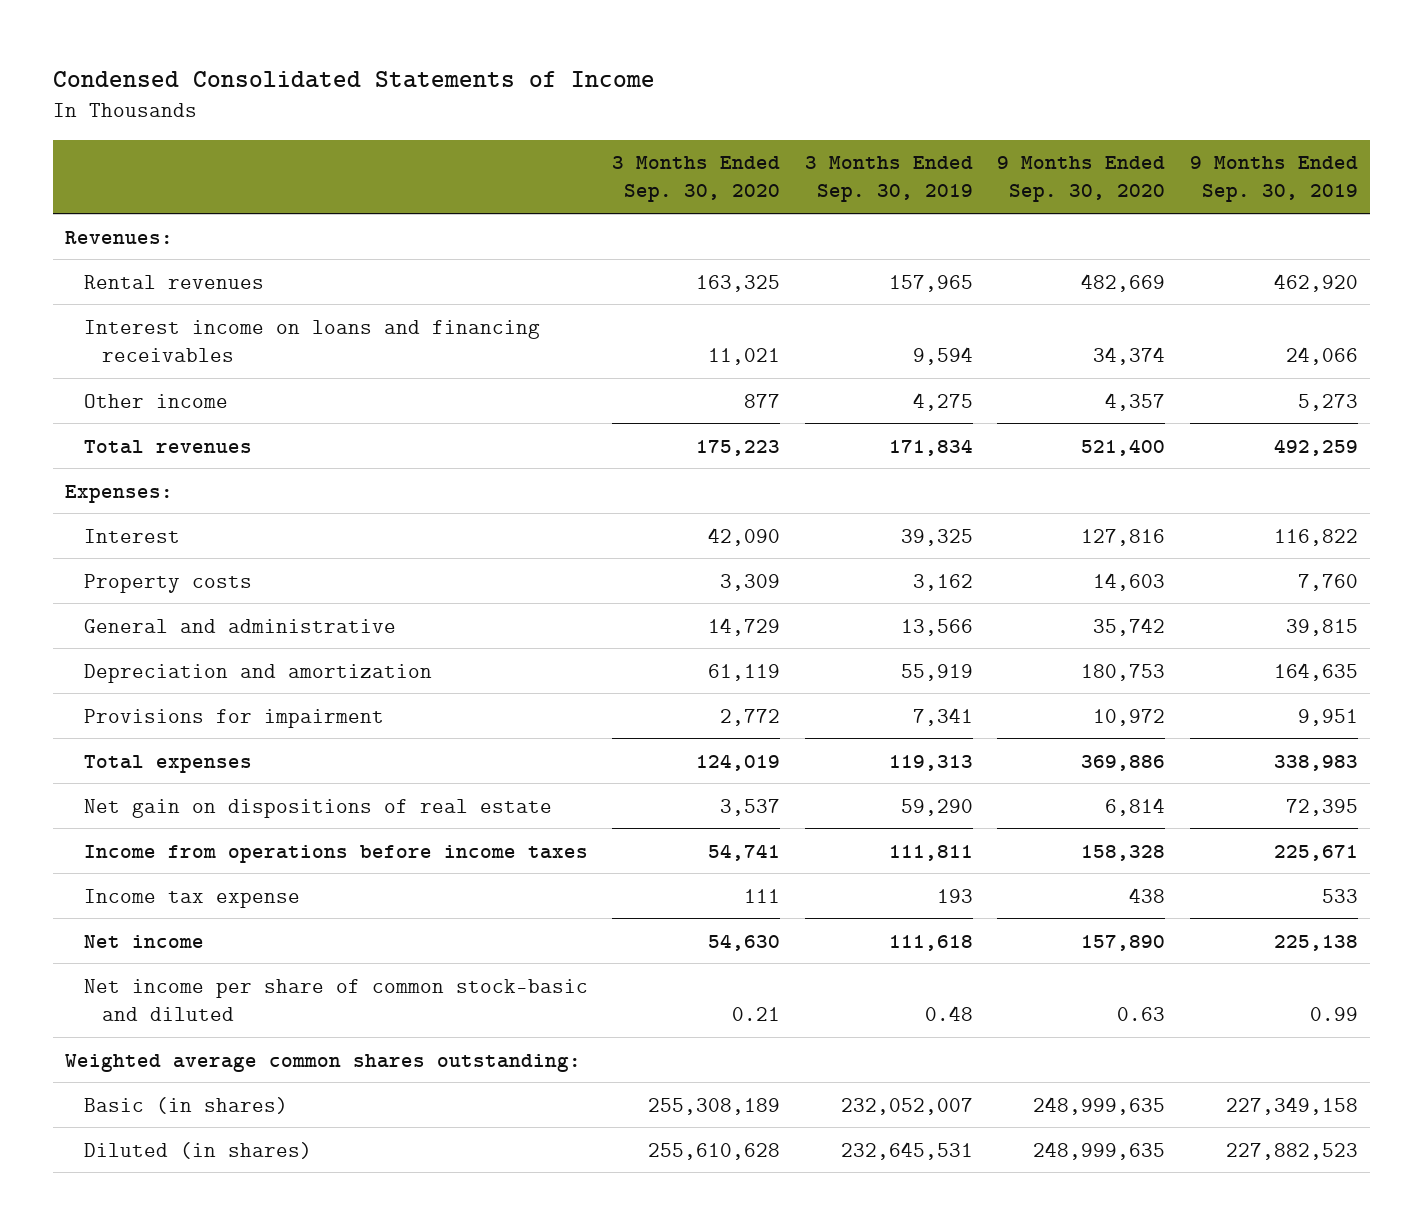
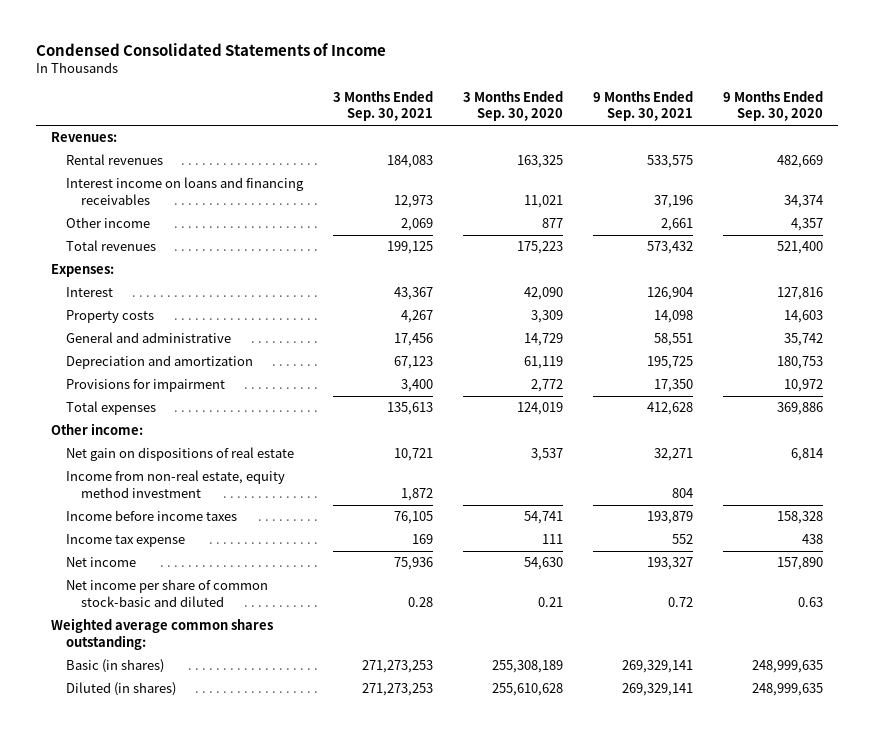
[804,156,973,203] 3 Months Ended Sep. 30, 2019 -> none
[1189,156,1358,203] 9 Months Ended Sep. 30, 2019 -> none
none -> [332,91,433,122] 3 Months Ended Sep. 30, 2021
none -> [592,91,693,122] 9 Months Ended Sep. 30, 2021
none -> [50,423,143,436] Other income:
none -> [65,470,285,498] Income from non-real estate, equity method investment
[83,844,588,863] Income from operations before income taxes -> [65,510,237,522] Income before income taxes

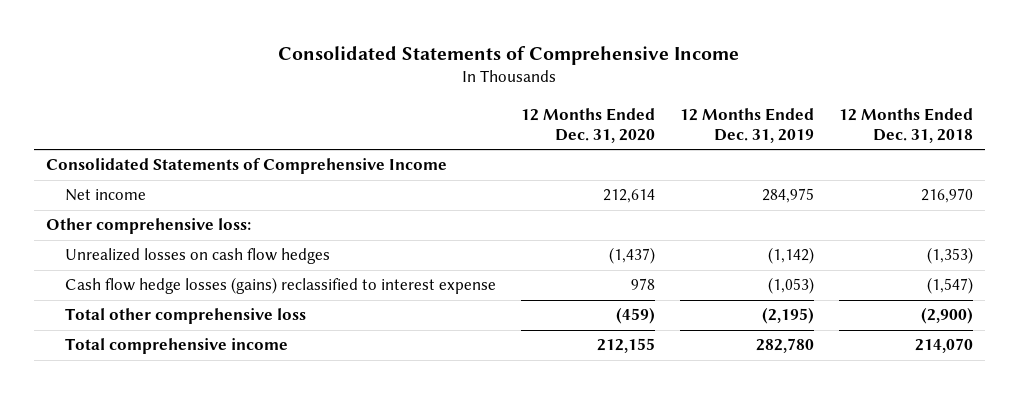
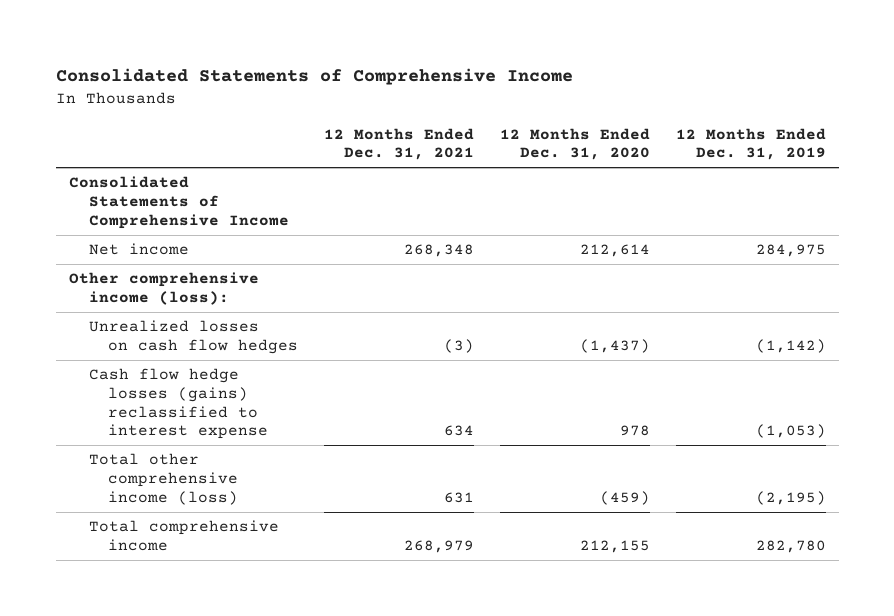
[838,107,973,143] 12 Months Ended Dec. 31, 2018 -> none
none -> [323,127,474,161] 12 Months Ended Dec. 31, 2021
[46,218,252,235] Other comprehensive loss: -> [68,272,259,306] Other comprehensive income (loss):
[65,308,307,325] Total other comprehensive loss -> [88,453,239,505] Total other comprehensive income (loss)

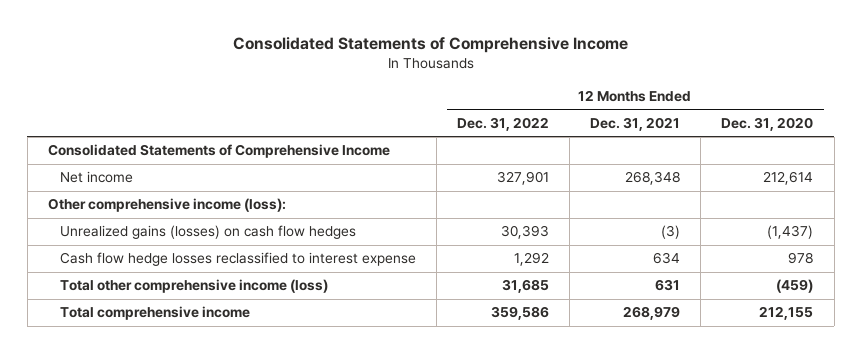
[675,127,826,161] 12 Months Ended Dec. 31, 2019 -> none
none -> [457,116,550,131] Dec. 31, 2022
[88,320,299,355] Unrealized losses on cash flow hedges -> [59,225,356,240] Unrealized gains (losses) on cash flow hedges
[88,368,269,440] Cash flow hedge losses (gains) reclassified to interest expense -> [59,252,416,267] Cash flow hedge losses reclassified to interest expense

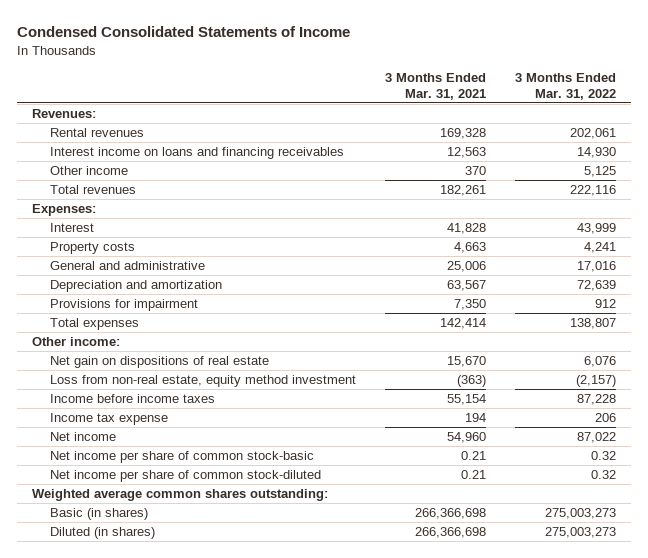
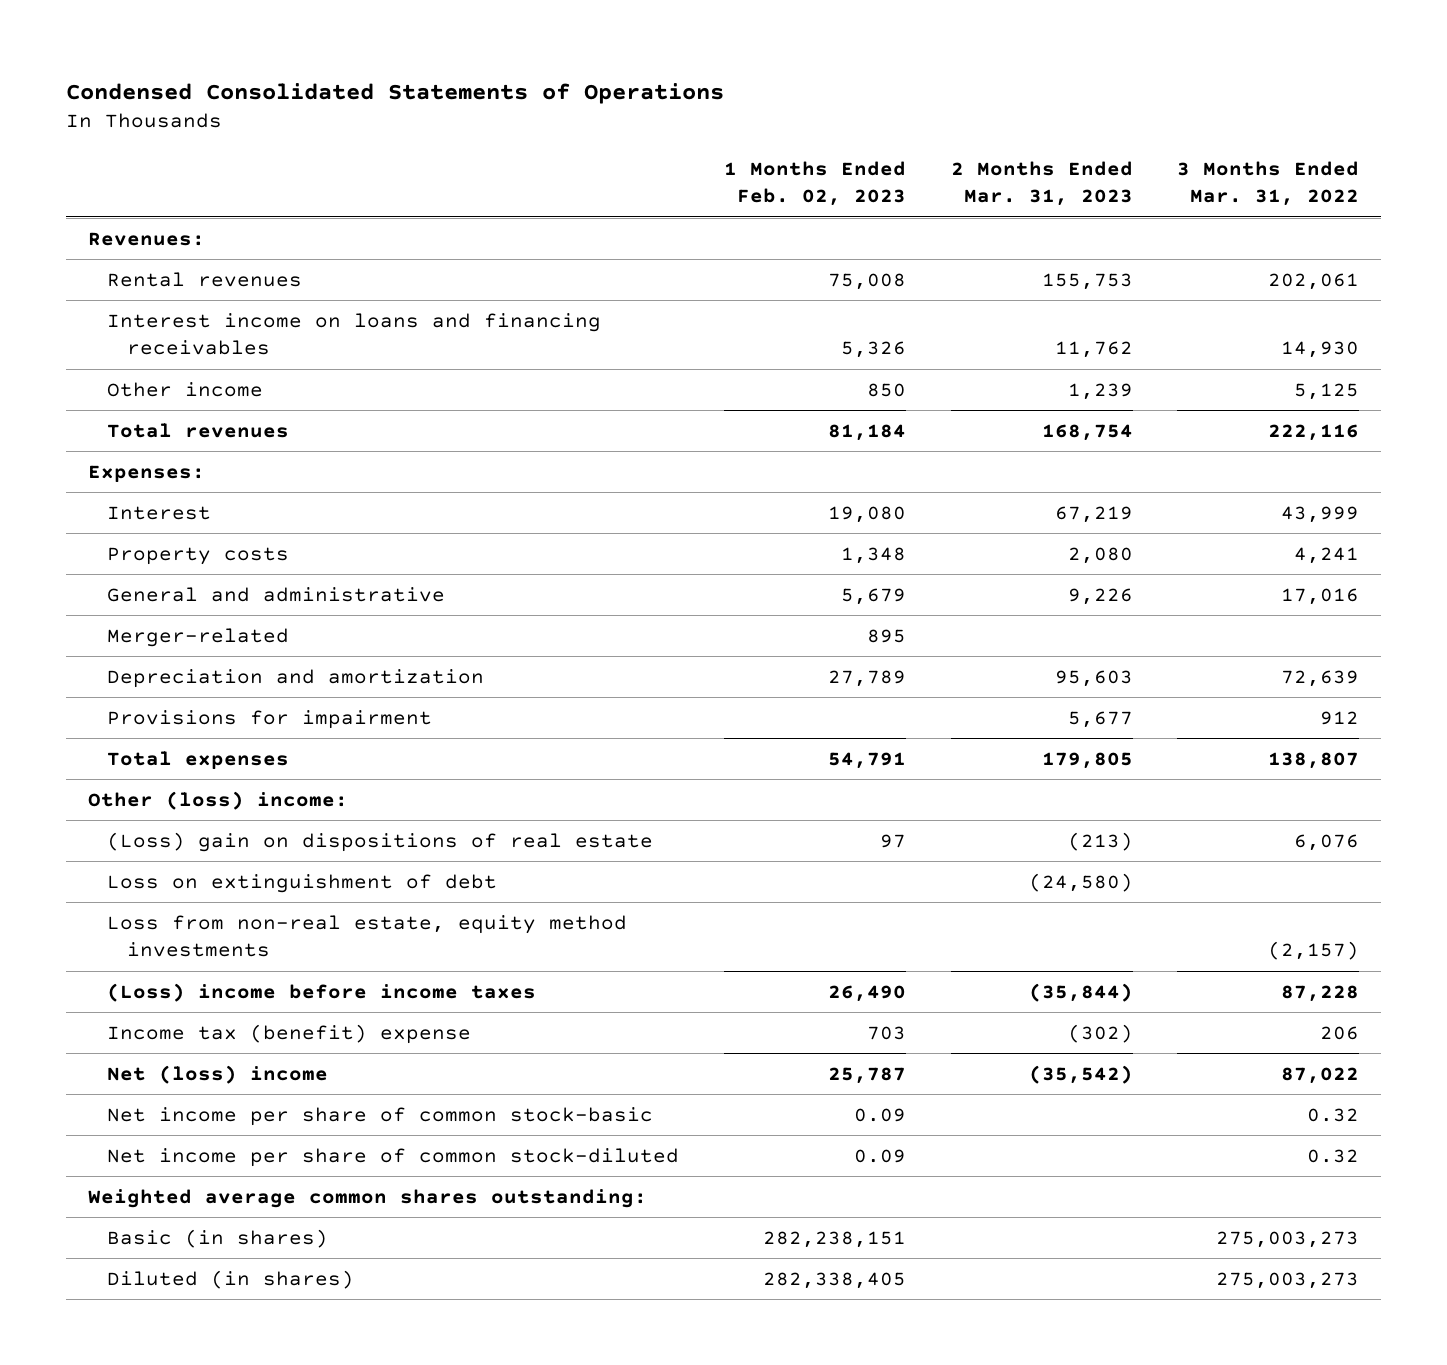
[16,26,350,38] Condensed Consolidated Statements of Income -> [66,82,725,104] Condensed Consolidated Statements of Operations
[385,73,487,100] 3 Months Ended Mar. 31, 2021 -> none
none -> [724,161,907,207] 1 Months Ended Feb. 02, 2023
none -> [950,161,1133,207] 2 Months Ended Mar. 31, 2023
none -> [107,627,290,647] Merger-related
[31,336,120,346] Other income: -> [88,790,349,810] Other (loss) income:
[49,355,269,368] Net gain on dispositions of real estate -> [107,831,654,852] (Loss) gain on dispositions of real estate
none -> [107,873,498,893] Loss on extinguishment of debt
[49,374,356,387] Loss from non-real estate, equity method investment -> [107,914,628,958] Loss from non-real estate, equity method investments
[49,393,215,403] Income before income taxes -> [107,982,537,1002] (Loss) income before income taxes
[49,412,168,425] Income tax expense -> [107,1023,472,1044] Income tax (benefit) expense
[49,431,116,441] Net income -> [107,1064,329,1084] Net (loss) income

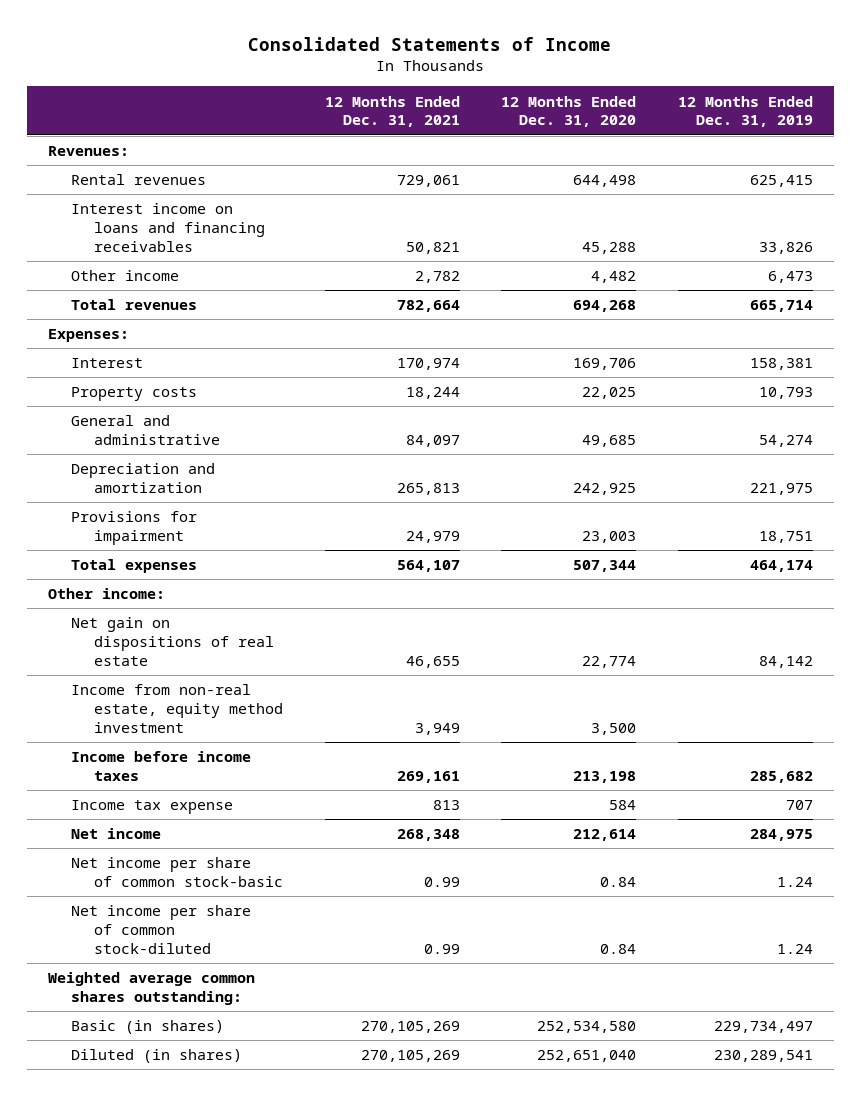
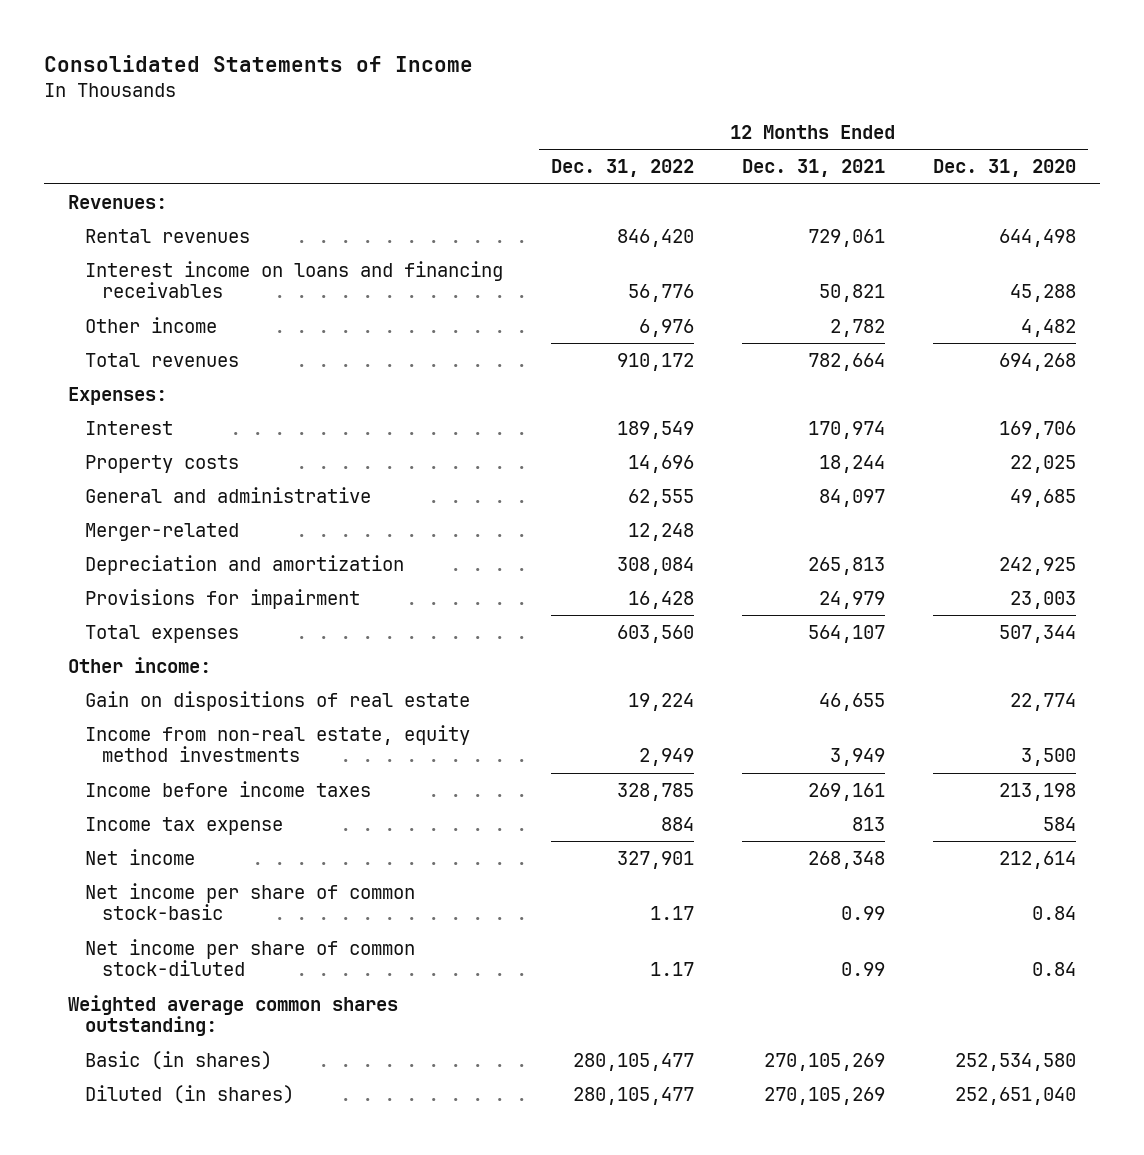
[677,95,813,128] 12 Months Ended Dec. 31, 2019 -> none
none -> [550,159,694,178] Dec. 31, 2022
none -> [85,522,240,541] Merger-related
[71,617,275,667] Net gain on dispositions of real estate -> [85,690,471,711] Gain on dispositions of real estate
[71,684,284,734] Income from non-real estate, equity method investment -> [85,724,471,763] Income from non-real estate, equity method investments

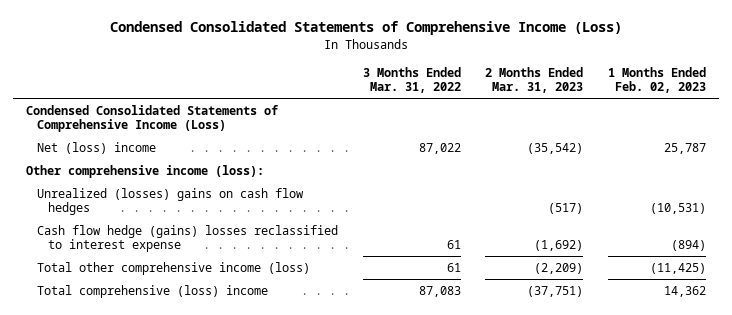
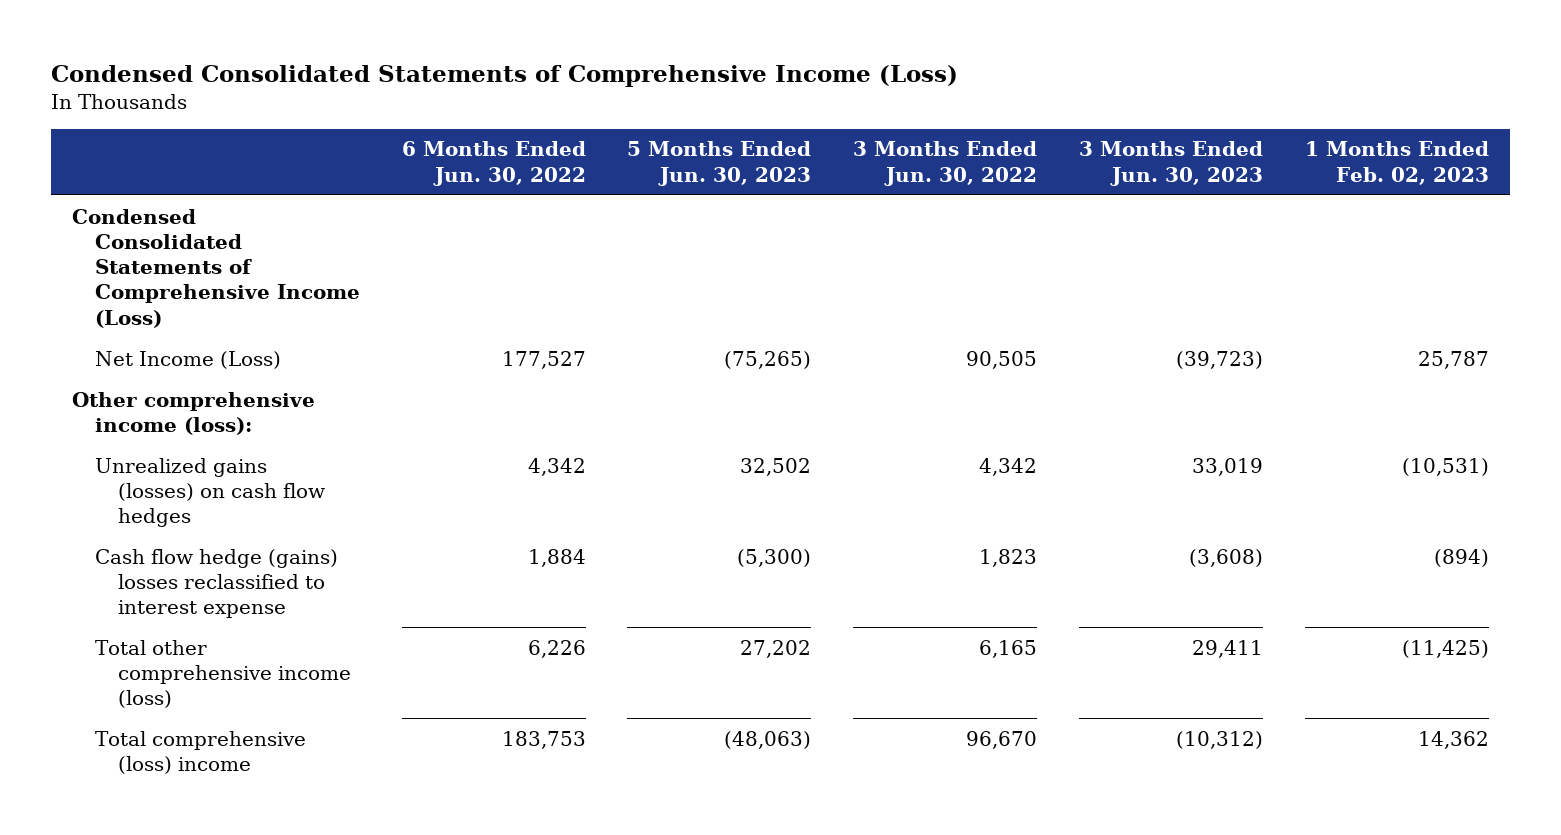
[362,66,461,94] 3 Months Ended Mar. 31, 2022 -> none
[485,66,584,94] 2 Months Ended Mar. 31, 2023 -> none
none -> [401,141,586,186] 6 Months Ended Jun. 30, 2022
none -> [627,141,812,186] 5 Months Ended Jun. 30, 2023
none -> [853,141,1038,186] 3 Months Ended Jun. 30, 2022
none -> [1078,141,1263,186] 3 Months Ended Jun. 30, 2023
[36,141,156,154] Net (loss) income -> [94,350,281,369] Net Income (Loss)
[36,187,304,216] Unrealized (losses) gains on cash flow hedges -> [94,457,325,528] Unrealized gains (losses) on cash flow hedges

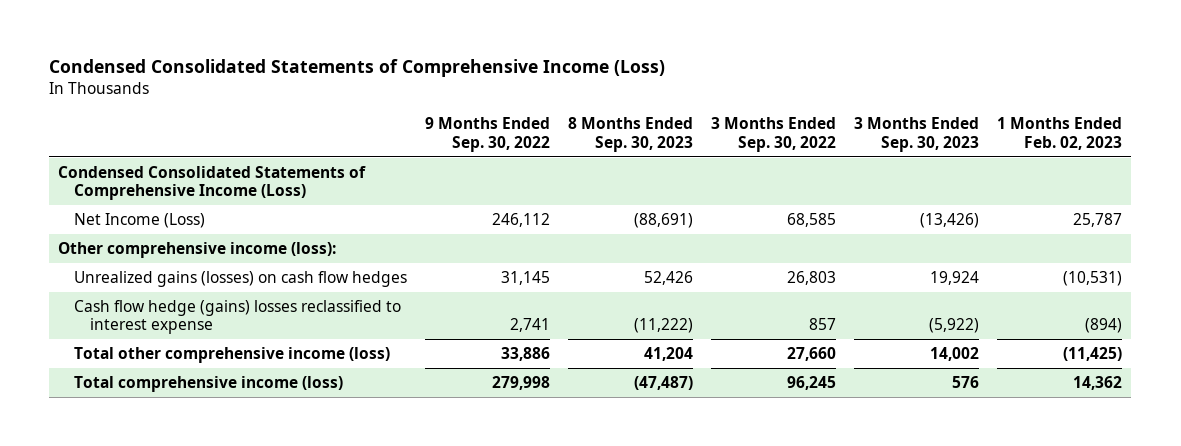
[401,141,586,186] 6 Months Ended Jun. 30, 2022 -> none
[627,141,812,186] 5 Months Ended Jun. 30, 2023 -> none
[853,141,1038,186] 3 Months Ended Jun. 30, 2022 -> none
[1078,141,1263,186] 3 Months Ended Jun. 30, 2023 -> none
none -> [425,117,551,152] 9 Months Ended Sep. 30, 2022
none -> [568,117,694,152] 8 Months Ended Sep. 30, 2023
none -> [711,117,837,152] 3 Months Ended Sep. 30, 2022
none -> [854,117,980,152] 3 Months Ended Sep. 30, 2023
[94,730,306,774] Total comprehensive (loss) income -> [74,376,344,393] Total comprehensive income (loss)

